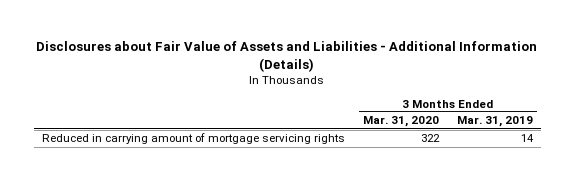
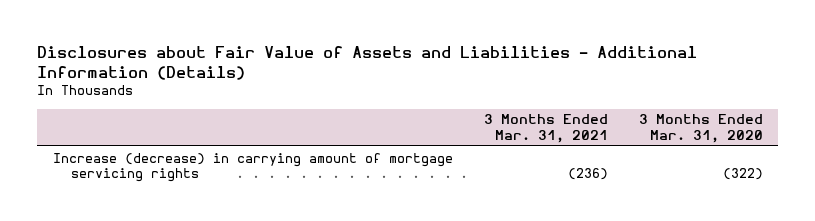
[456,116,533,128] Mar. 31, 2019 -> none
none -> [483,114,608,143] 3 Months Ended Mar. 31, 2021
[42,133,346,145] Reduced in carrying amount of mortgage servicing rights -> [52,152,453,183] Increase (decrease) in carrying amount of mortgage servicing rights
[420,134,440,143] 322 -> [722,168,763,181] (322)

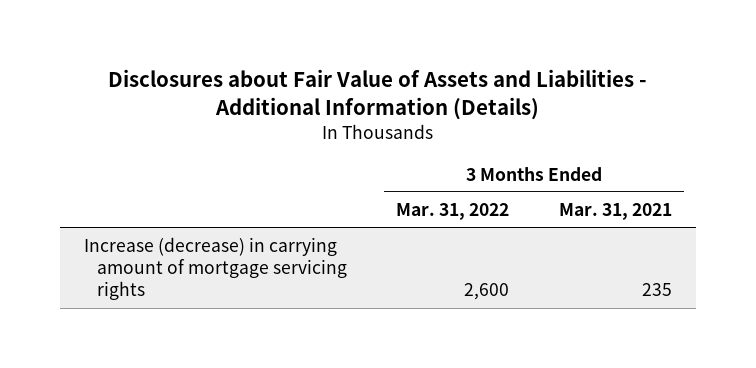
[638,114,763,143] 3 Months Ended Mar. 31, 2020 -> none
none -> [396,203,510,221] Mar. 31, 2022
[567,168,608,181] (236) -> [641,283,672,297] 235

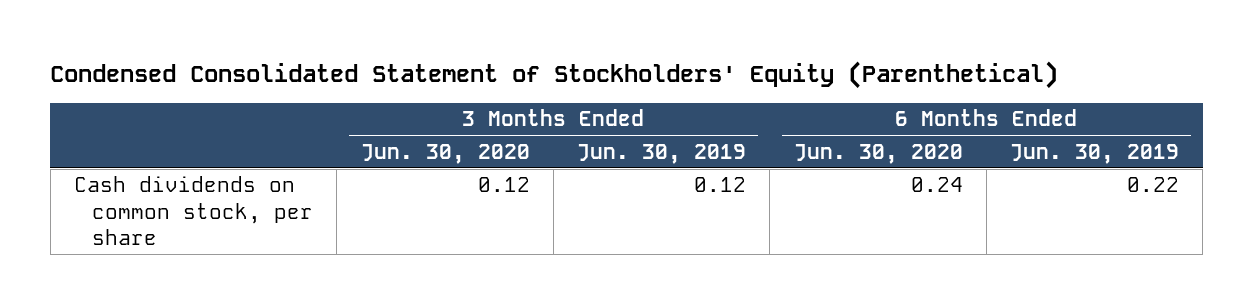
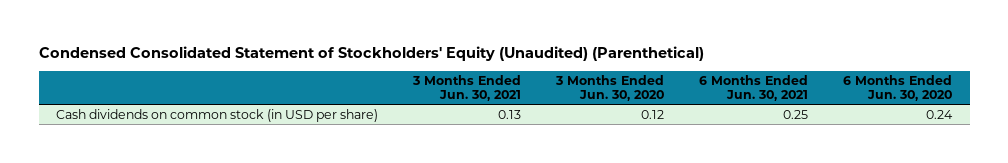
[50,61,1059,90] Condensed Consolidated Statement of Stockholders' Equity (Parenthetical) -> [38,46,704,62] Condensed Consolidated Statement of Stockholders' Equity (Unaudited) (Parenthetical)
[577,143,747,164] Jun. 30, 2019 -> none
[1010,143,1180,164] Jun. 30, 2019 -> none
none -> [412,74,522,102] 3 Months Ended Jun. 30, 2021
none -> [699,74,809,102] 6 Months Ended Jun. 30, 2021
[74,176,314,246] Cash dividends on common stock, per share -> [56,108,379,122] Cash dividends on common stock (in USD per share)

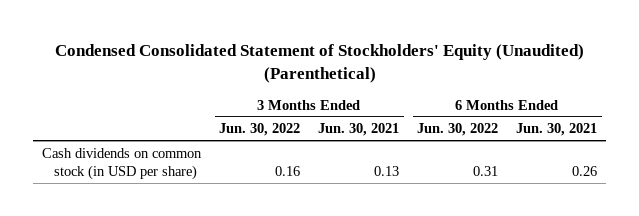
[555,74,665,102] 3 Months Ended Jun. 30, 2020 -> none
[843,74,953,102] 6 Months Ended Jun. 30, 2020 -> none
none -> [219,123,301,137] Jun. 30, 2022
none -> [417,123,499,137] Jun. 30, 2022
[783,109,809,119] 0.25 -> [572,165,598,176] 0.26

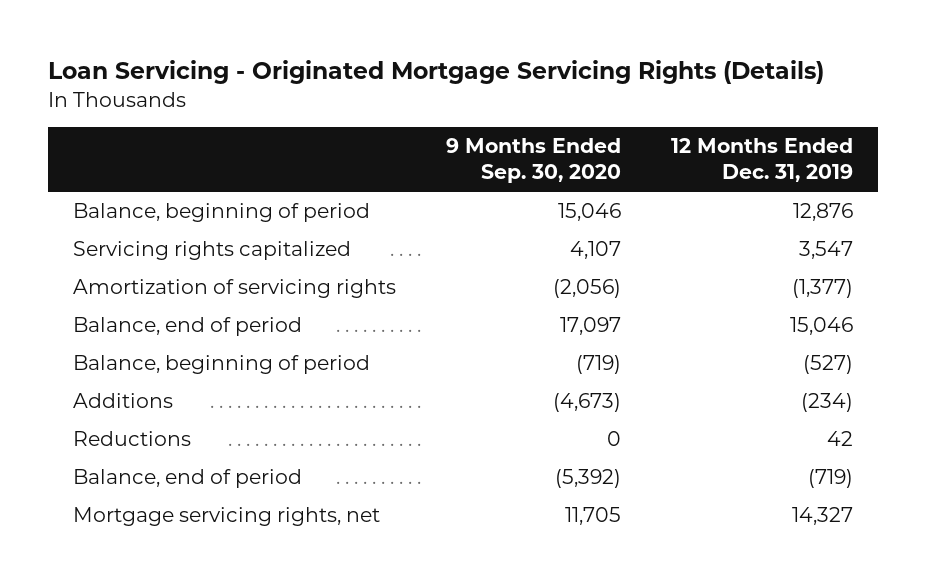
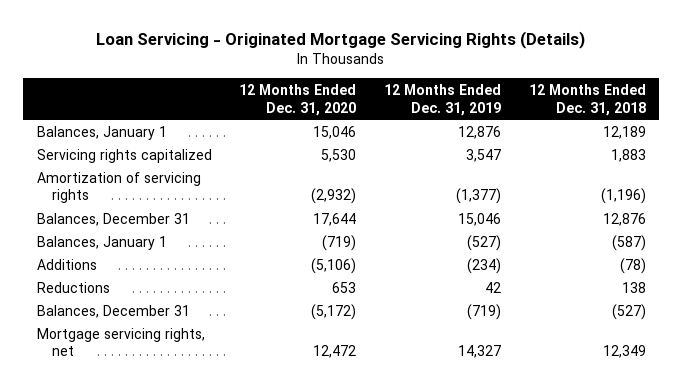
[445,138,621,184] 9 Months Ended Sep. 30, 2020 -> none
none -> [239,83,357,116] 12 Months Ended Dec. 31, 2020
none -> [528,83,646,116] 12 Months Ended Dec. 31, 2018
[73,202,371,222] Balance, beginning of period -> [36,125,167,140] Balances, January 1
[73,316,303,336] Balance, end of period -> [36,212,190,226] Balances, December 31
[73,354,371,374] Balance, beginning of period -> [36,235,167,250] Balances, January 1
[73,468,303,488] Balance, end of period -> [36,304,190,318] Balances, December 31

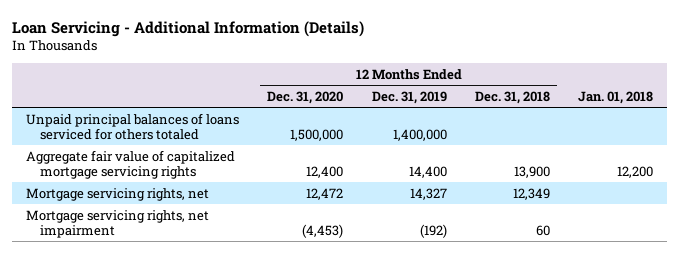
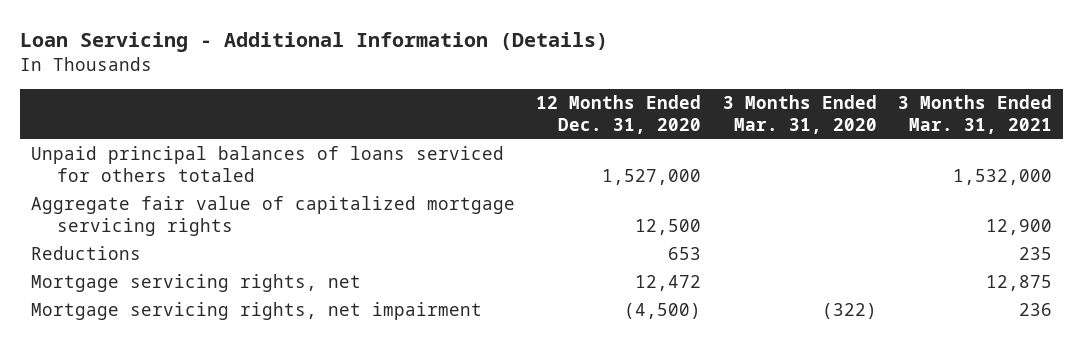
[371,90,447,104] Dec. 31, 2019 -> none
[474,90,550,104] Dec. 31, 2018 -> none
[578,90,654,104] Jan. 01, 2018 -> none
none -> [722,95,877,134] 3 Months Ended Mar. 31, 2020
none -> [898,95,1053,134] 3 Months Ended Mar. 31, 2021
[290,128,344,141] 1,500,000 -> [602,169,702,186] 1,527,000
[306,165,344,178] 12,400 -> [635,219,702,236] 12,500
none -> [30,246,141,261] Reductions
[302,223,344,238] (4,453) -> [624,303,702,320] (4,500)

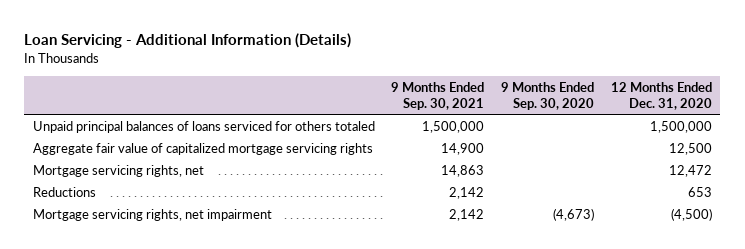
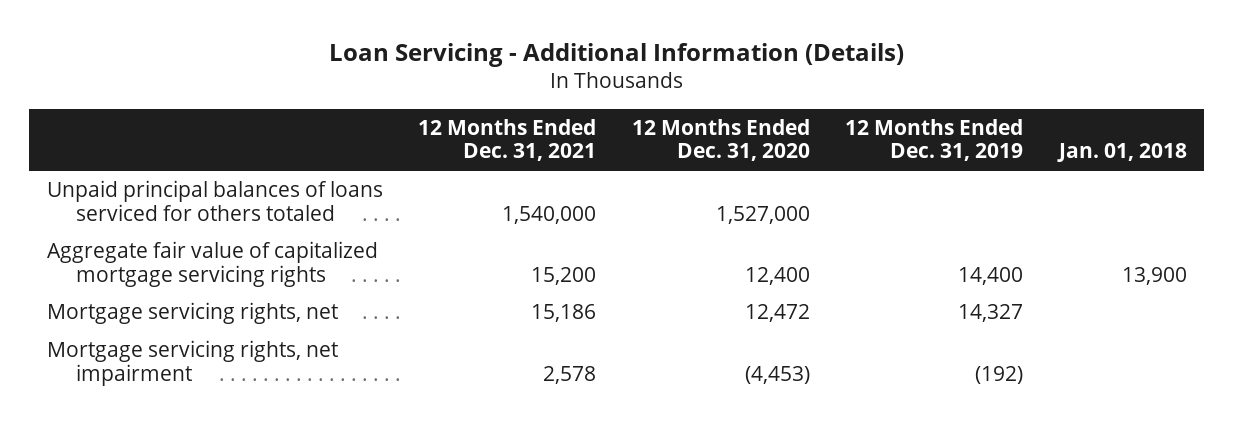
[391,81,485,110] 9 Months Ended Sep. 30, 2021 -> none
[501,81,595,110] 9 Months Ended Sep. 30, 2020 -> none
none -> [418,118,597,162] 12 Months Ended Dec. 31, 2021
none -> [845,118,1024,162] 12 Months Ended Dec. 31, 2019
none -> [1056,143,1187,163] Jan. 01, 2018
[649,120,712,133] 1,500,000 -> [715,205,810,224] 1,527,000
[668,142,712,155] 12,500 -> [744,266,810,285] 12,400
[32,186,96,197] Reductions -> none
[670,207,712,221] (4,500) -> [744,365,810,384] (4,453)

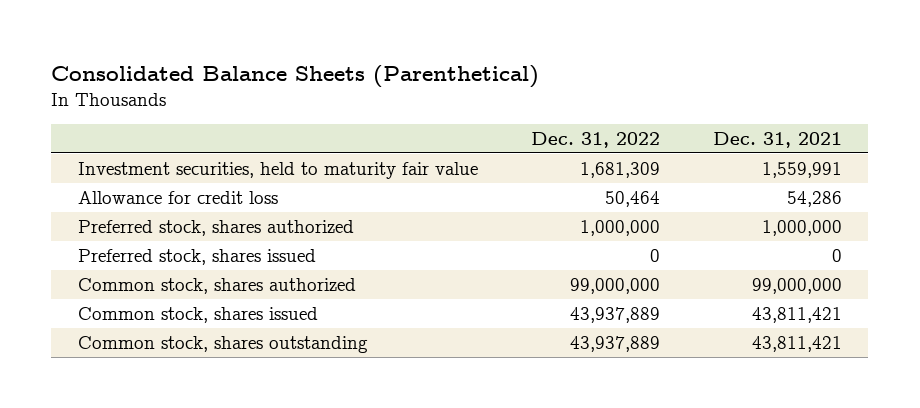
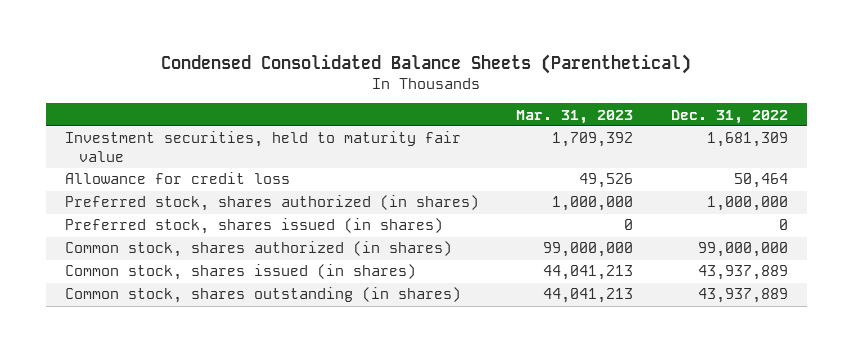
[51,64,540,88] Consolidated Balance Sheets (Parenthetical) -> [161,53,692,74] Condensed Consolidated Balance Sheets (Parenthetical)
[712,132,842,149] Dec. 31, 2021 -> none
none -> [516,109,634,124] Mar. 31, 2023
[77,219,354,236] Preferred stock, shares authorized -> [64,195,479,212] Preferred stock, shares authorized (in shares)
[77,248,316,265] Preferred stock, shares issued -> [64,218,443,235] Preferred stock, shares issued (in shares)
[77,277,356,294] Common stock, shares authorized -> [64,241,452,258] Common stock, shares authorized (in shares)
[77,306,318,323] Common stock, shares issued -> [64,264,416,281] Common stock, shares issued (in shares)
[77,335,368,353] Common stock, shares outstanding -> [64,287,461,304] Common stock, shares outstanding (in shares)

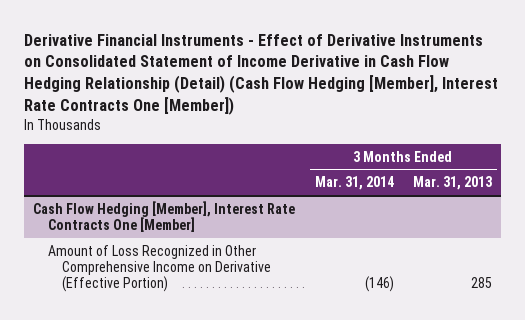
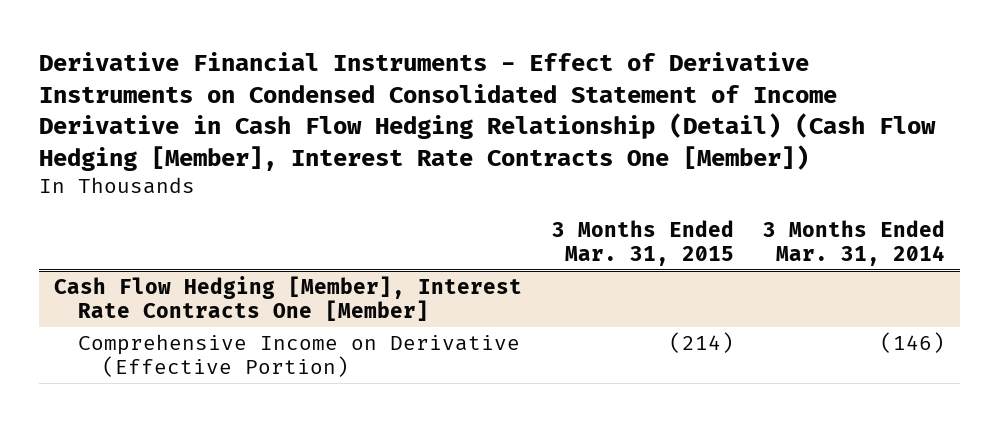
[23,33,498,115] Derivative Financial Instruments - Effect of Derivative Instruments on Consolidated Statement of Income Derivative in Cash Flow Hedging Relationship (Detail) (Cash Flow Hedging [Member], Interest Rate Contracts One [Member]) -> [39,52,937,171] Derivative Financial Instruments - Effect of Derivative Instruments on Condensed Consolidated Statement of Income Derivative in Cash Flow Hedging Relationship (Detail) (Cash Flow Hedging [Member], Interest Rate Contracts One [Member])
[412,176,492,191] Mar. 31, 2013 -> none
none -> [551,219,734,266] 3 Months Ended Mar. 31, 2015
[47,244,271,293] Amount of Loss Recognized in Other Comprehensive Income on Derivative (Effective Portion) -> [78,334,521,378] Comprehensive Income on Derivative (Effective Portion)

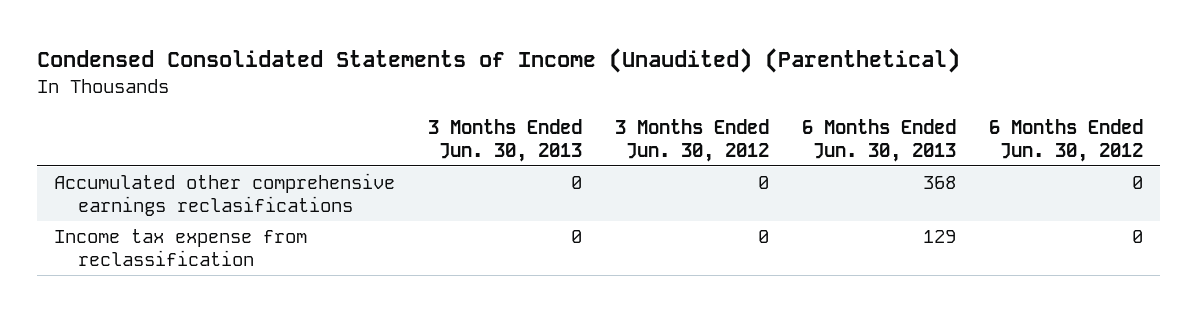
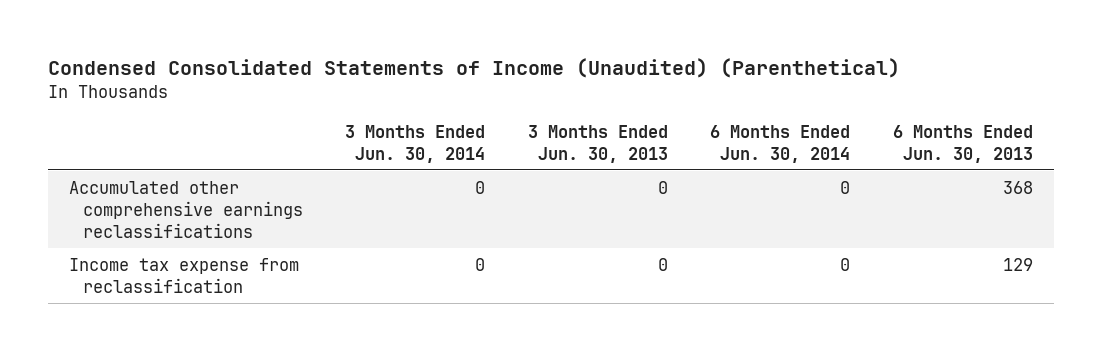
[615,119,770,162] 3 Months Ended Jun. 30, 2012 -> none
[989,119,1144,162] 6 Months Ended Jun. 30, 2012 -> none
none -> [345,124,486,163] 3 Months Ended Jun. 30, 2014
none -> [710,124,851,163] 6 Months Ended Jun. 30, 2014
[53,173,395,217] Accumulated other comprehensive earnings reclasifications -> [69,180,303,239] Accumulated other comprehensive earnings reclassifications

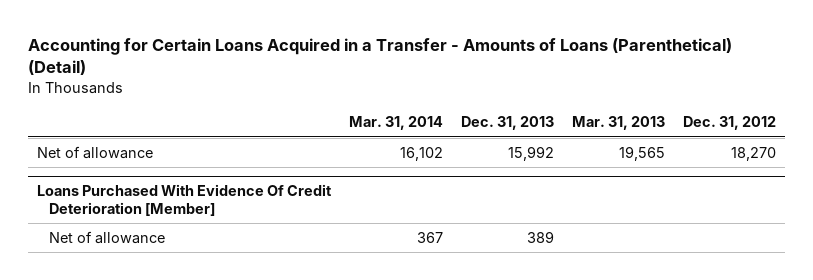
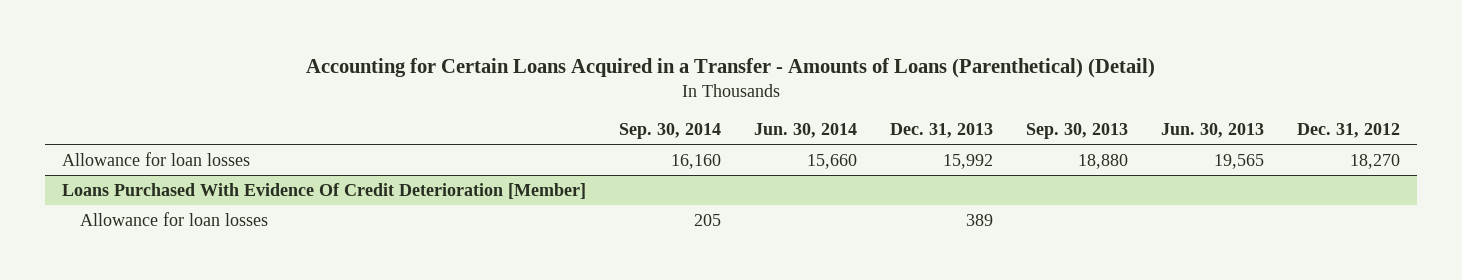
[349,116,444,131] Mar. 31, 2014 -> none
[572,116,666,131] Mar. 31, 2013 -> none
none -> [618,123,721,140] Sep. 30, 2014
none -> [753,123,857,139] Jun. 30, 2014
none -> [1025,123,1128,140] Sep. 30, 2013
none -> [1160,123,1264,139] Jun. 30, 2013
[37,145,154,159] Net of allowance -> [61,151,250,166] Allowance for loan losses
[48,230,165,244] Net of allowance -> [79,211,268,226] Allowance for loan losses

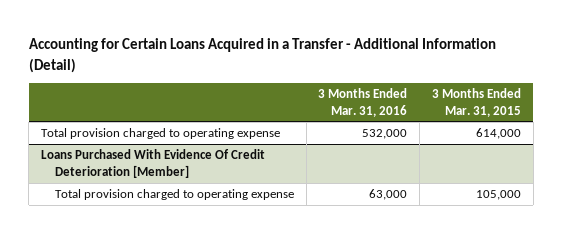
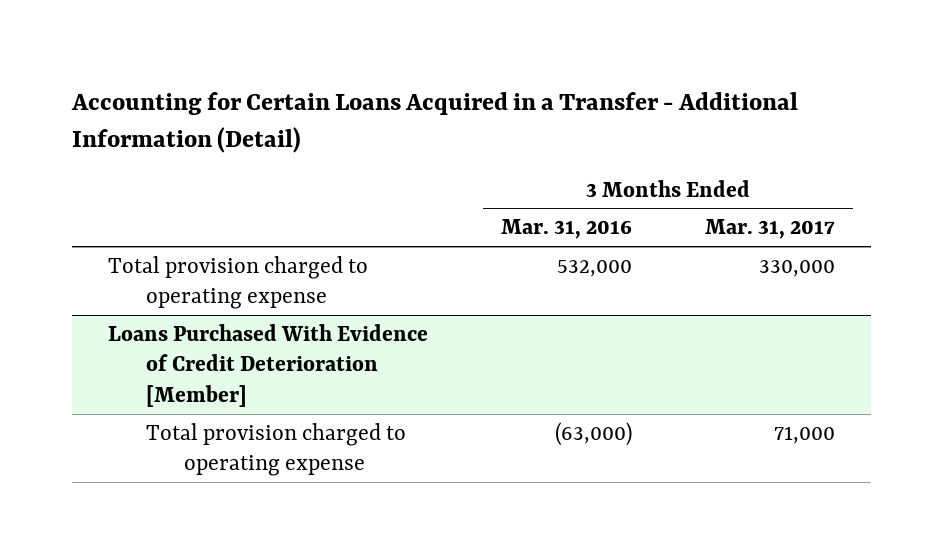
[431,88,521,117] 3 Months Ended Mar. 31, 2015 -> none
none -> [704,219,835,240] Mar. 31, 2017
[41,149,266,178] Loans Purchased With Evidence Of Credit Deterioration [Member] -> [108,323,429,408] Loans Purchased With Evidence of Credit Deterioration [Member]
[369,189,408,201] 63,000 -> [554,421,632,446] (63,000)

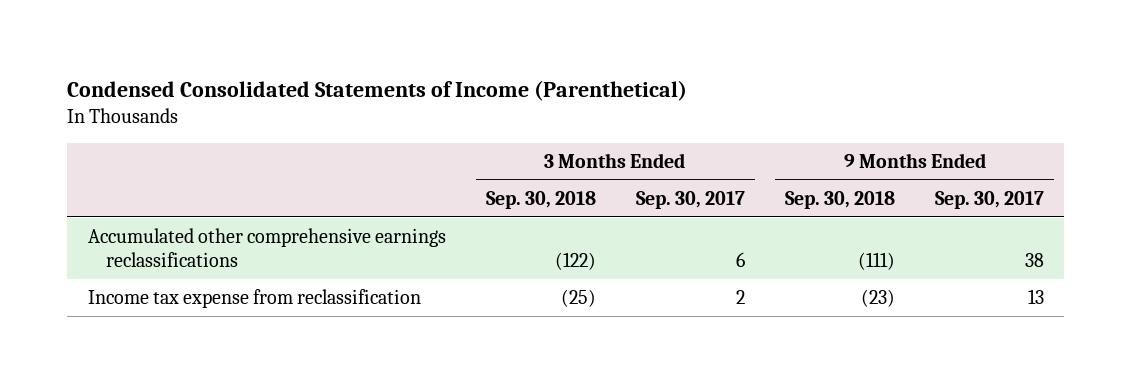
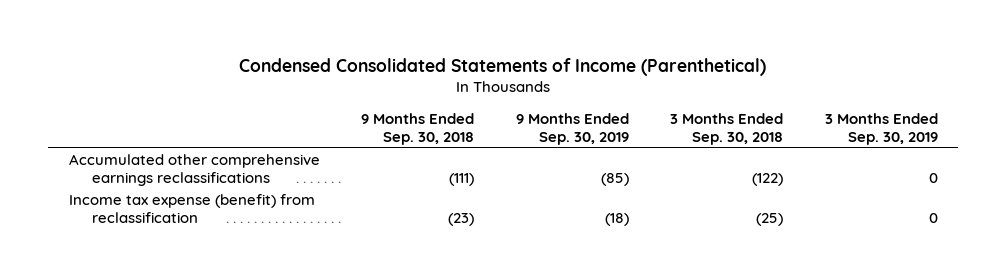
[635,190,745,209] Sep. 30, 2017 -> none
[935,190,1045,209] Sep. 30, 2017 -> none
none -> [515,112,629,145] 9 Months Ended Sep. 30, 2019
none -> [824,112,938,145] 3 Months Ended Sep. 30, 2019
[87,289,421,309] Income tax expense from reclassification -> [69,194,316,224] Income tax expense (benefit) from reclassification

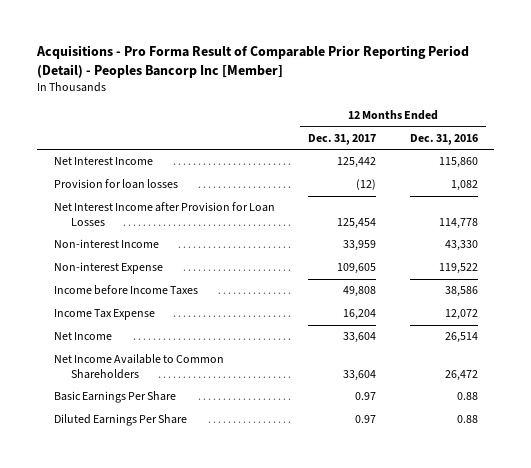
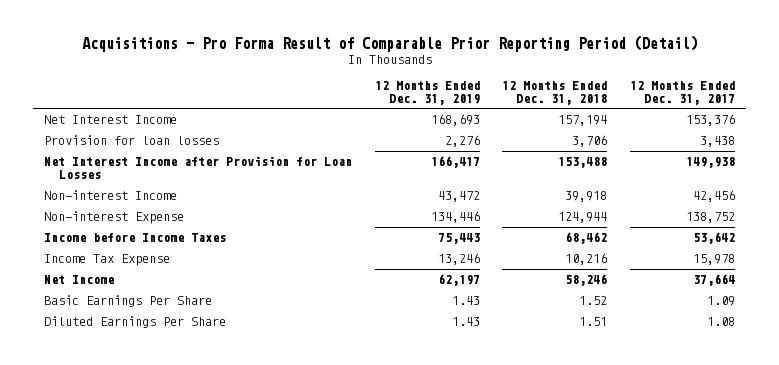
[35,44,469,78] Acquisitions - Pro Forma Result of Comparable Prior Reporting Period (Detail) - Peoples Bancorp Inc [Member] -> [81,35,698,53] Acquisitions - Pro Forma Result of Comparable Prior Reporting Period (Detail)
[409,133,478,145] Dec. 31, 2016 -> none
none -> [374,80,480,105] 12 Months Ended Dec. 31, 2019
none -> [502,80,608,105] 12 Months Ended Dec. 31, 2018
[53,354,224,379] Net Income Available to Common Shareholders -> none
[337,157,377,169] 125,442 -> [685,114,735,127] 153,376
[356,179,377,191] (12) -> [699,136,735,148] 3,438
[337,217,377,229] 125,454 -> [685,157,735,169] 149,938
[343,240,377,252] 33,959 -> [692,190,735,203] 42,456
[337,263,377,275] 109,605 -> [685,212,735,224] 138,752
[343,286,377,298] 49,808 -> [692,232,735,245] 53,642
[343,309,377,321] 16,204 -> [692,254,735,266] 15,978
[343,332,377,344] 33,604 -> [692,274,735,287] 37,664
[355,392,377,401] 0.97 -> [706,296,735,307] 1.09
[355,415,377,424] 0.97 -> [706,317,735,327] 1.08

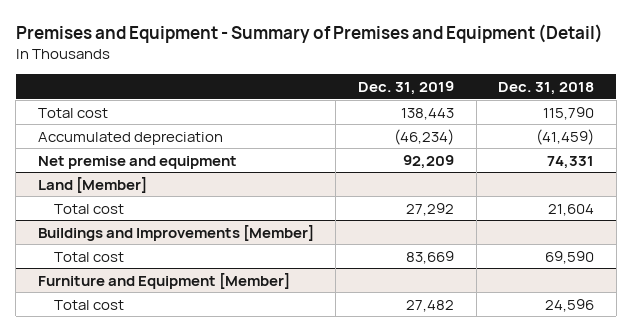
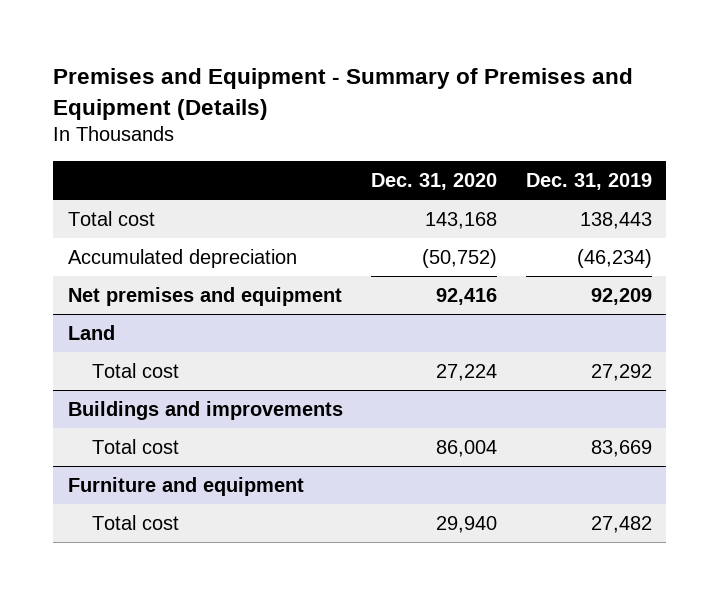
[15,24,603,44] Premises and Equipment - Summary of Premises and Equipment (Detail) -> [53,68,634,120] Premises and Equipment - Summary of Premises and Equipment (Details)
[498,81,595,95] Dec. 31, 2018 -> none
none -> [371,172,498,190] Dec. 31, 2020
[37,155,237,169] Net premise and equipment -> [67,286,342,306] Net premises and equipment
[37,176,147,193] Land [Member] -> [67,324,115,340] Land
[37,224,314,241] Buildings and Improvements [Member] -> [67,400,343,420] Buildings and improvements
[37,272,290,289] Furniture and Equipment [Member] -> [67,476,304,496] Furniture and equipment

